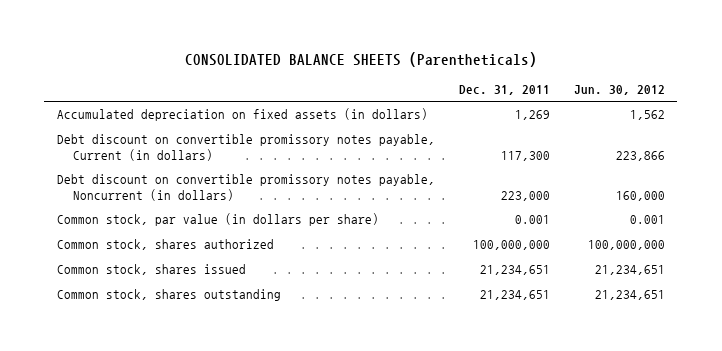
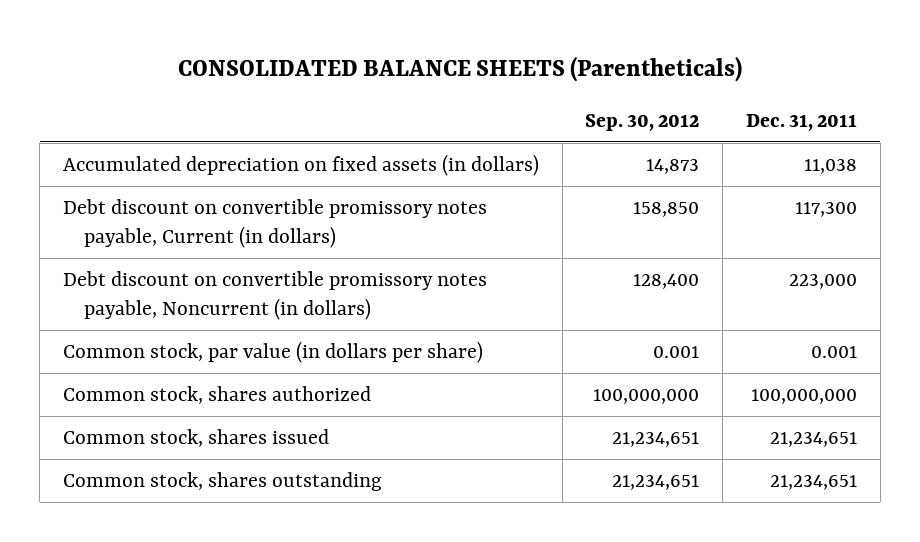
[574,85,666,96] Jun. 30, 2012 -> none
none -> [585,113,700,131] Sep. 30, 2012
[514,110,550,121] 1,269 -> [803,159,857,175] 11,038

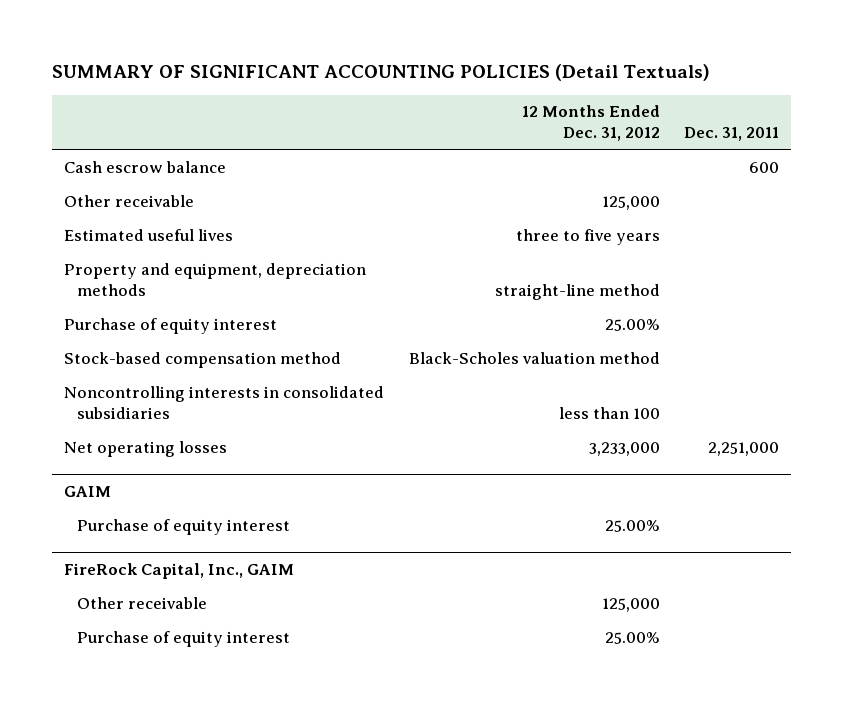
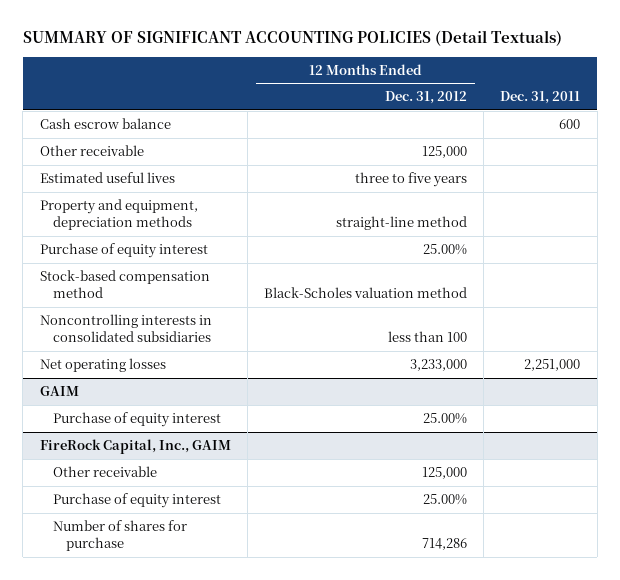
none -> [52,520,187,552] Number of shares for purchase

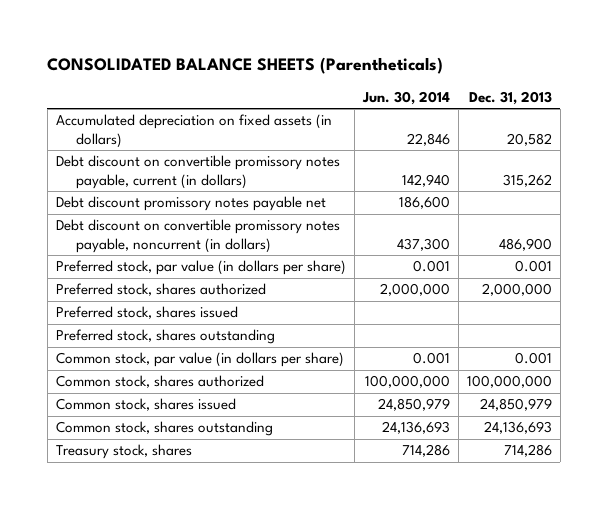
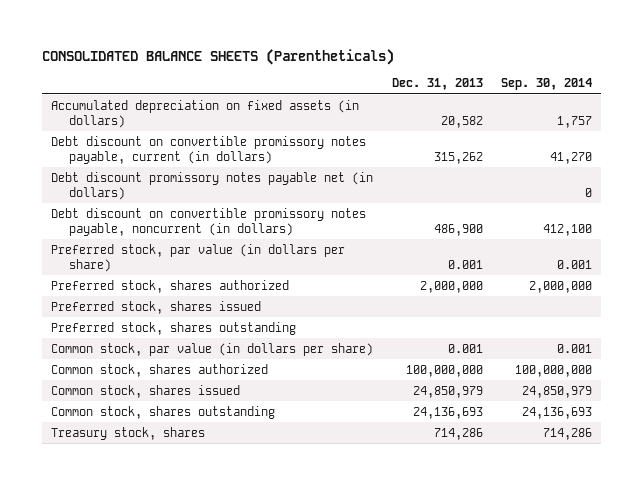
[361,90,450,105] Jun. 30, 2014 -> none
none -> [500,78,592,91] Sep. 30, 2014
[55,196,326,212] Debt discount promissory notes payable net -> [51,171,374,200] Debt discount promissory notes payable net (in dollars)

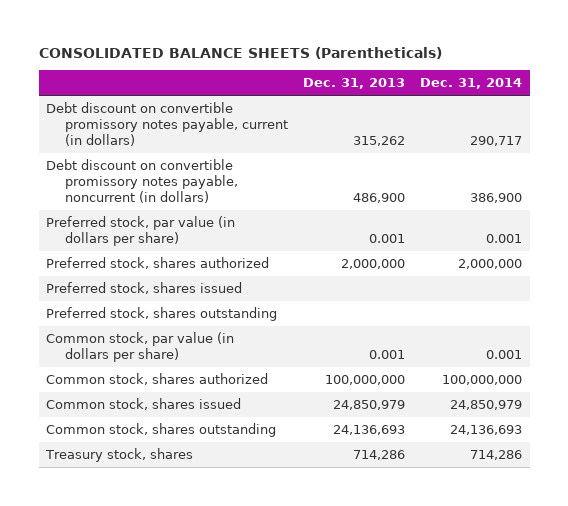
[500,78,592,91] Sep. 30, 2014 -> none
none -> [420,78,523,90] Dec. 31, 2014
[51,99,360,128] Accumulated depreciation on fixed assets (in dollars) -> none
[51,171,374,200] Debt discount promissory notes payable net (in dollars) -> none

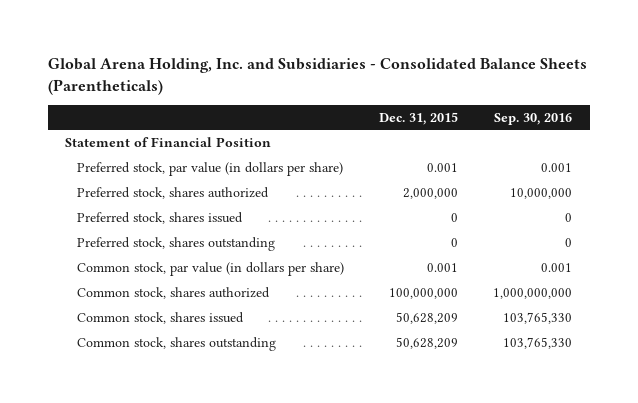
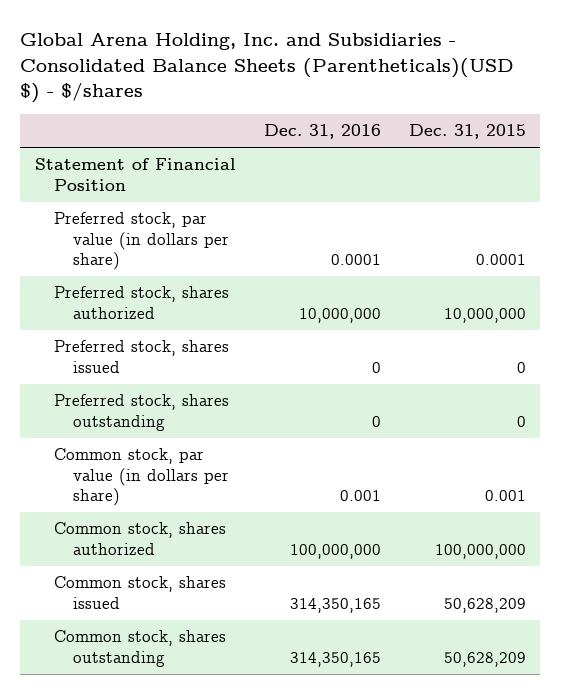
[47,58,587,95] Global Arena Holding, Inc. and Subsidiaries - Consolidated Balance Sheets (Parentheticals) -> [20,33,515,104] Global Arena Holding, Inc. and Subsidiaries - Consolidated Balance Sheets (Parentheticals)(USD $) - $/shares
[494,112,573,125] Sep. 30, 2016 -> none
none -> [263,124,381,140] Dec. 31, 2016
[427,162,459,172] 0.001 -> [476,253,527,265] 0.0001
[403,187,459,199] 2,000,000 -> [444,307,527,323] 10,000,000

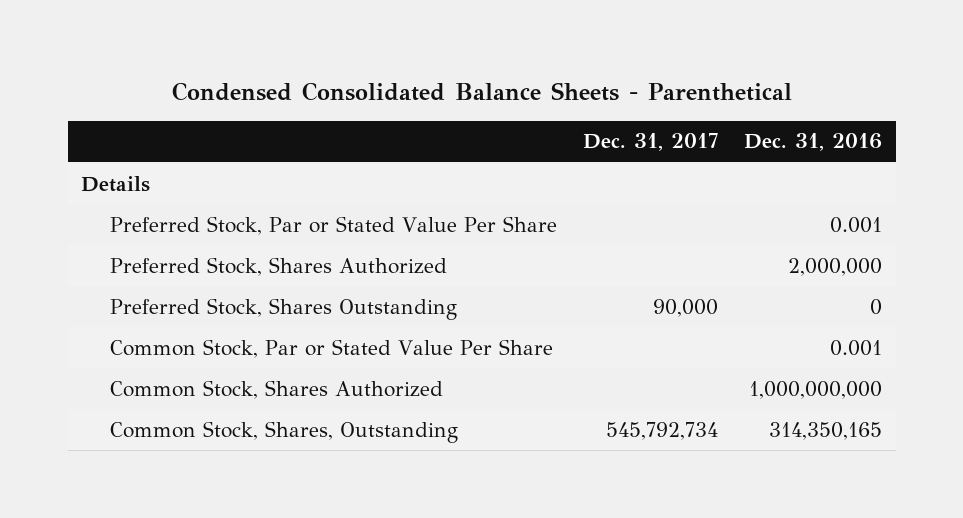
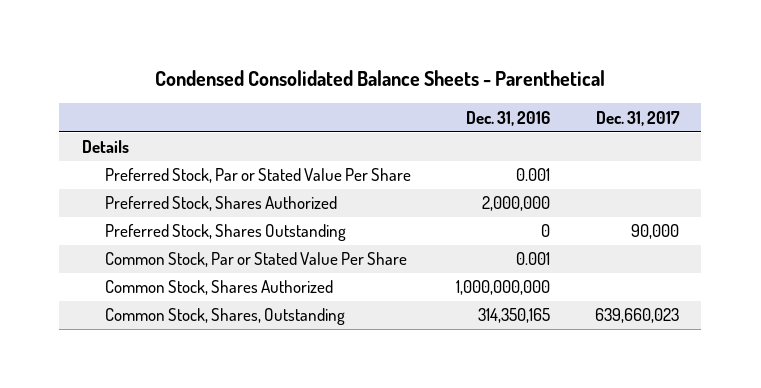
[605,421,718,440] 545,792,734 -> [594,308,679,324] 639,660,023

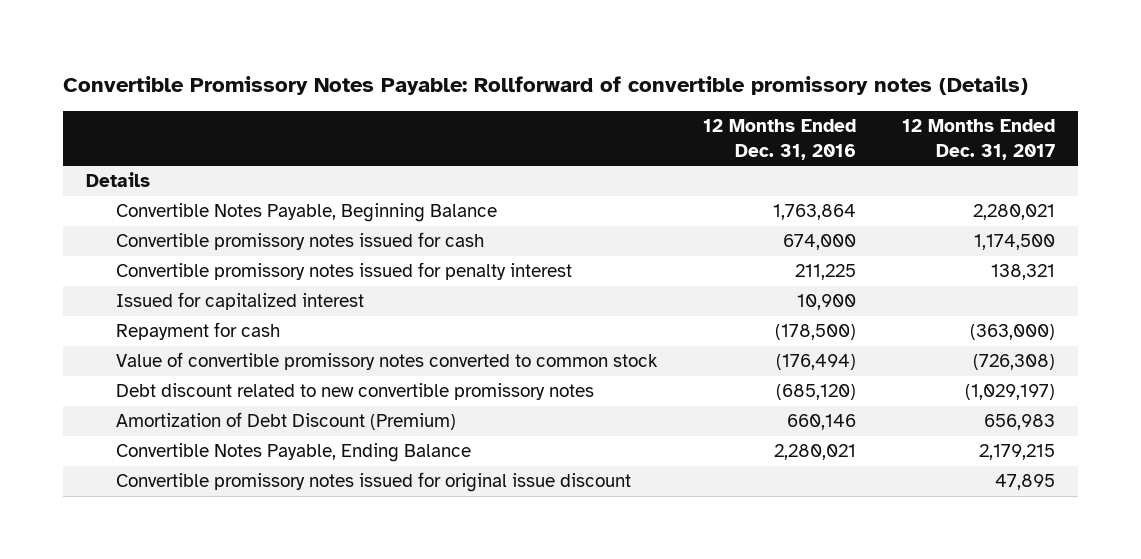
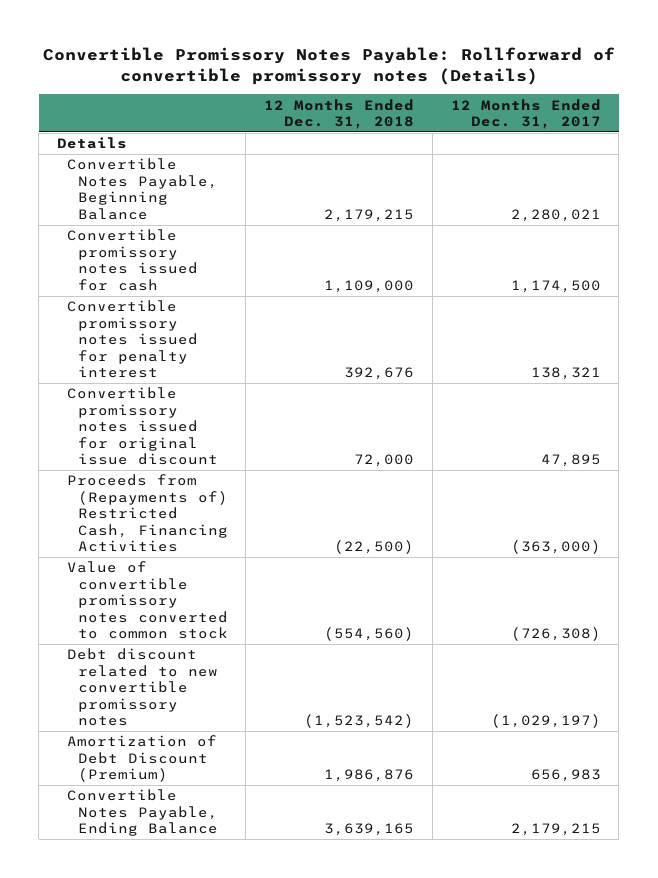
[702,119,856,160] 12 Months Ended Dec. 31, 2016 -> none
none -> [264,98,415,130] 12 Months Ended Dec. 31, 2018
[115,292,364,311] Issued for capitalized interest -> none
[115,472,631,493] Convertible promissory notes issued for original issue discount -> [67,387,218,466] Convertible promissory notes issued for original issue discount
[115,322,280,341] Repayment for cash -> [67,474,228,553] Proceeds from (Repayments of) Restricted Cash, Financing Activities

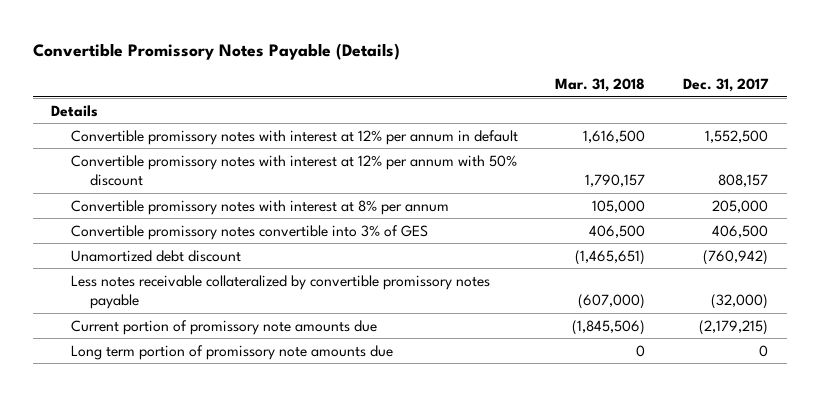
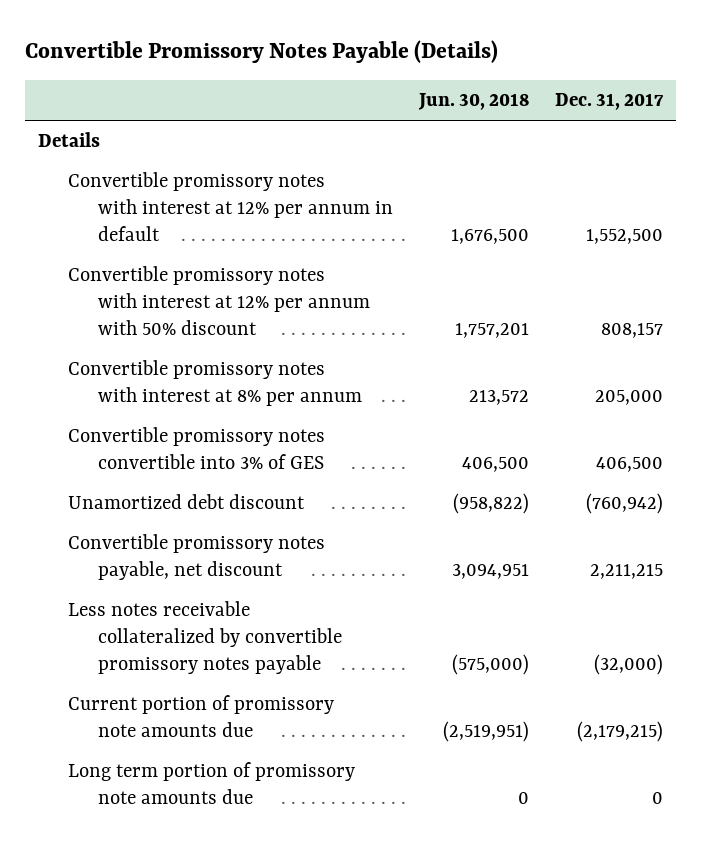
[555,78,646,93] Mar. 31, 2018 -> none
none -> [417,93,529,111] Jun. 30, 2018
none -> [68,534,326,581] Convertible promissory notes payable, net discount

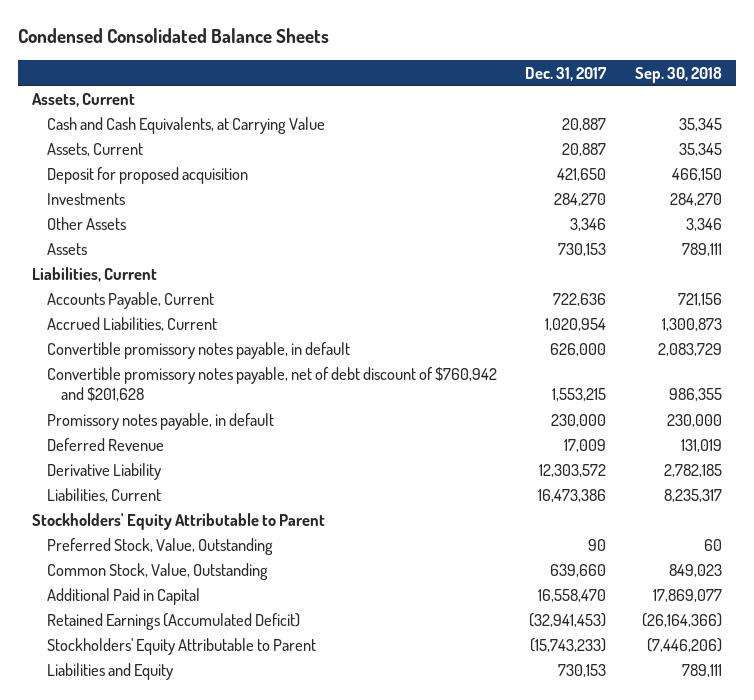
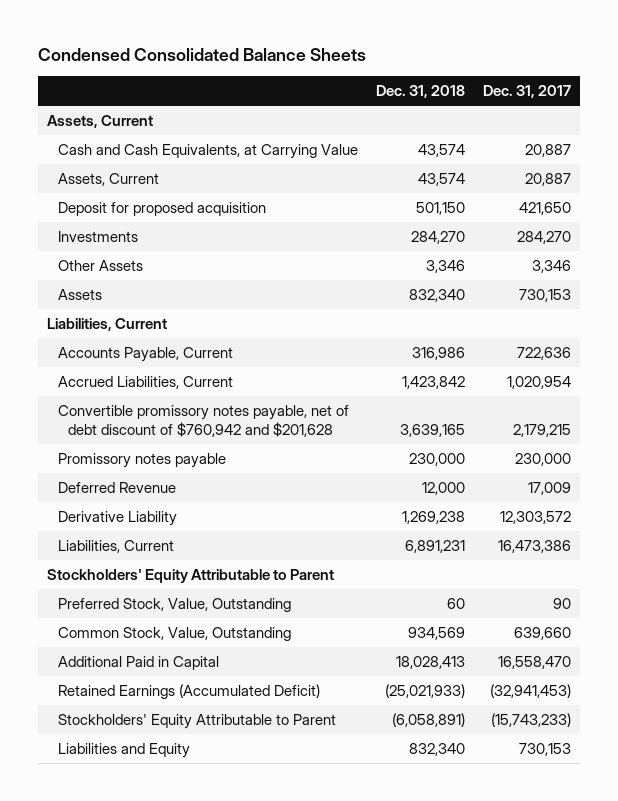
[634,66,722,83] Sep. 30, 2018 -> none
none -> [375,85,465,99] Dec. 31, 2018
[46,341,350,359] Convertible promissory notes payable, in default -> none
[552,388,607,402] 1,553,215 -> [512,423,571,437] 2,179,215
[46,412,274,430] Promissory notes payable, in default -> [57,452,226,468] Promissory notes payable

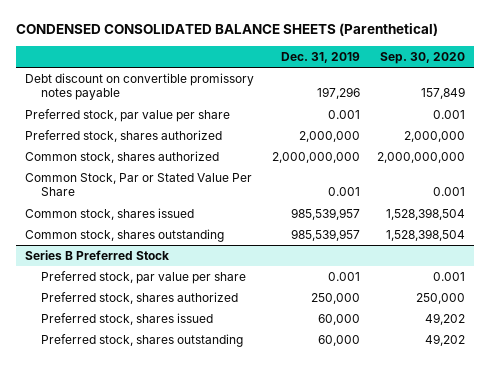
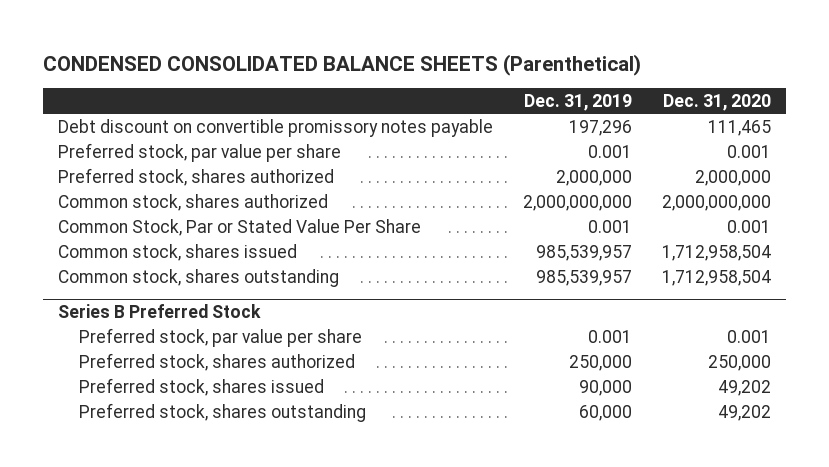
[380,51,466,64] Sep. 30, 2020 -> none
none -> [662,94,771,112] Dec. 31, 2020
[317,313,360,325] 60,000 -> [579,379,633,396] 90,000

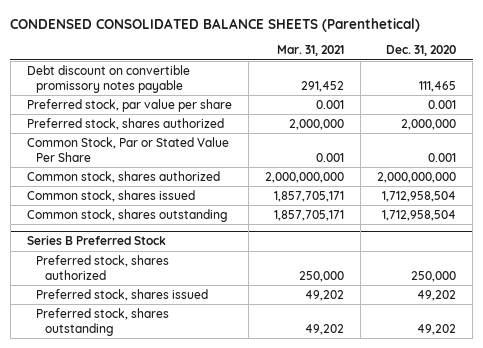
[524,94,633,112] Dec. 31, 2019 -> none
none -> [277,45,345,57] Mar. 31, 2021
[58,193,329,211] Common stock, shares authorized -> [26,170,220,183] Common stock, shares authorized
[78,327,362,347] Preferred stock, par value per share -> none

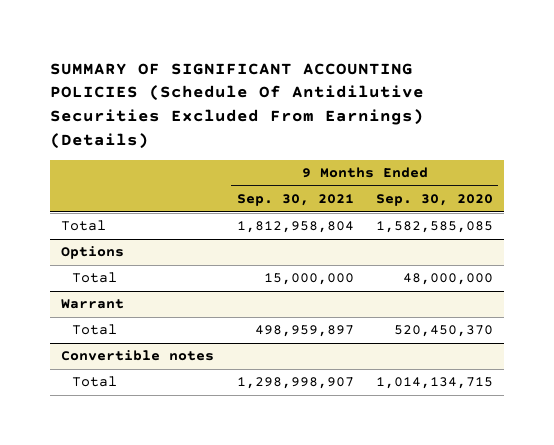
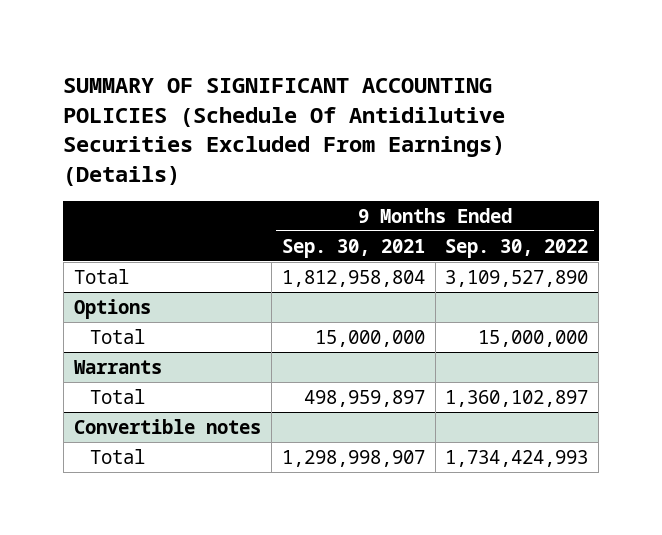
[375,194,493,207] Sep. 30, 2020 -> none
none -> [445,238,589,258] Sep. 30, 2022
[61,299,125,310] Warrant -> [73,359,162,374] Warrants

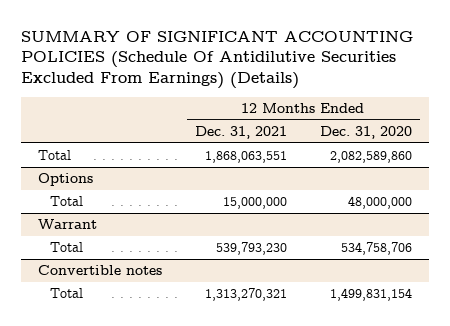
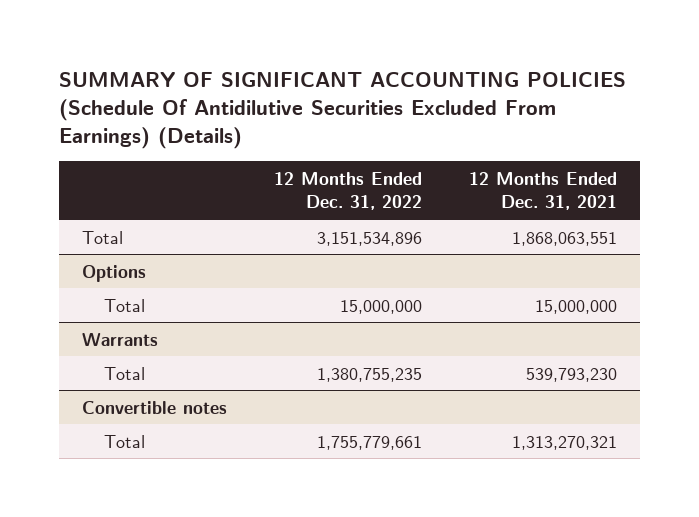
[320,125,413,139] Dec. 31, 2020 -> none
none -> [273,171,422,211] 12 Months Ended Dec. 31, 2022
[37,219,97,230] Warrant -> [82,332,159,346] Warrants

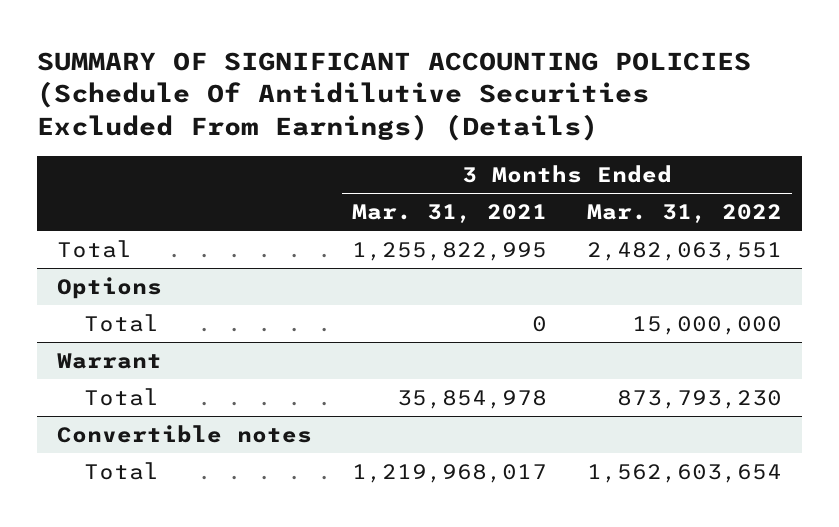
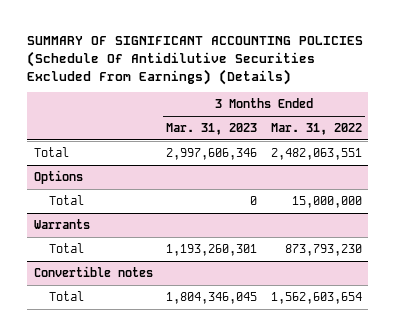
[351,204,547,224] Mar. 31, 2021 -> none
none -> [166,122,258,135] Mar. 31, 2023
[56,352,162,369] Warrant -> [33,218,90,229] Warrants

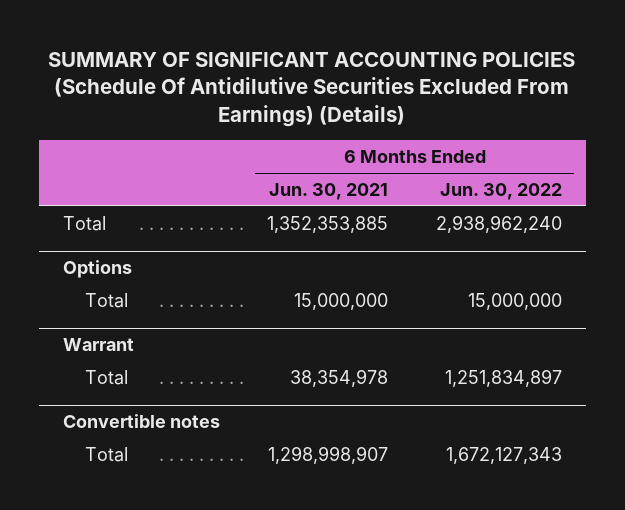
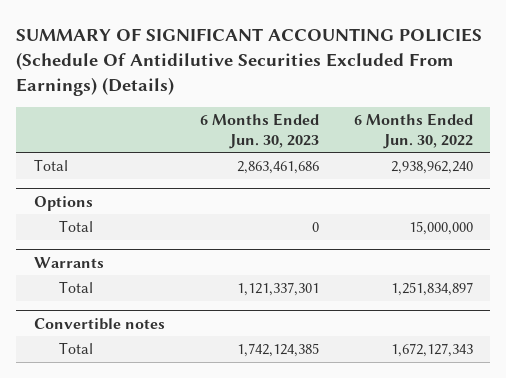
[269,183,389,201] Jun. 30, 2021 -> none
none -> [199,113,319,149] 6 Months Ended Jun. 30, 2023
[62,338,134,352] Warrant -> [33,256,104,268] Warrants

